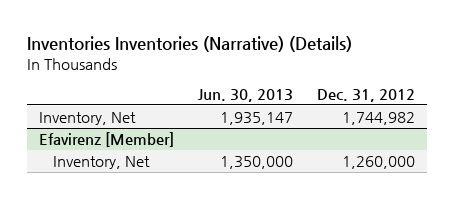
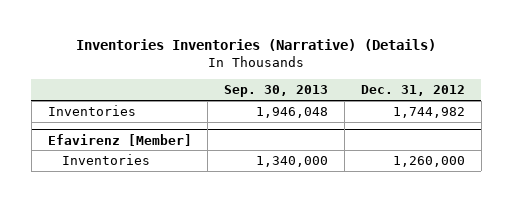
[198,88,294,102] Jun. 30, 2013 -> none
none -> [224,85,329,98] Sep. 30, 2013
[38,112,136,126] Inventory, Net -> [47,104,136,116] Inventories
[52,156,150,170] Inventory, Net -> [61,153,150,165] Inventories

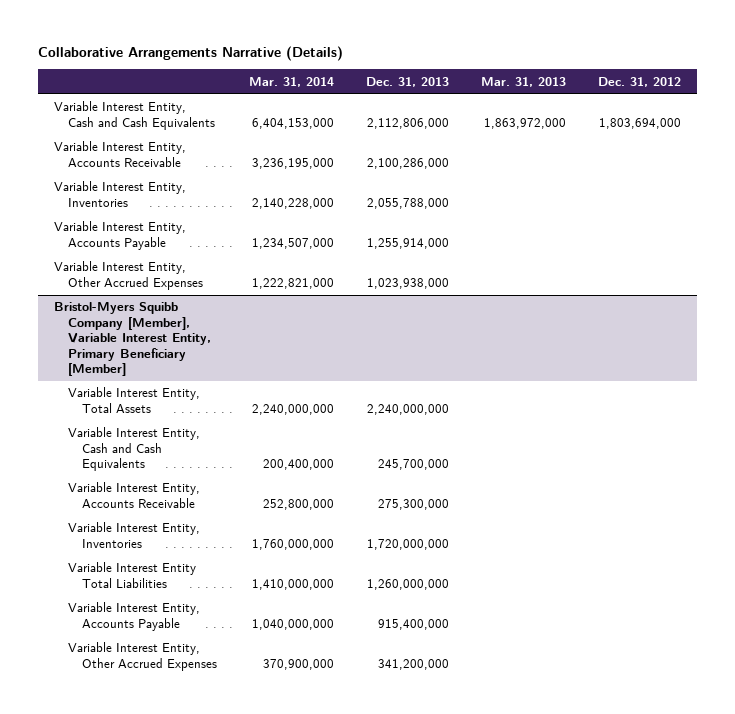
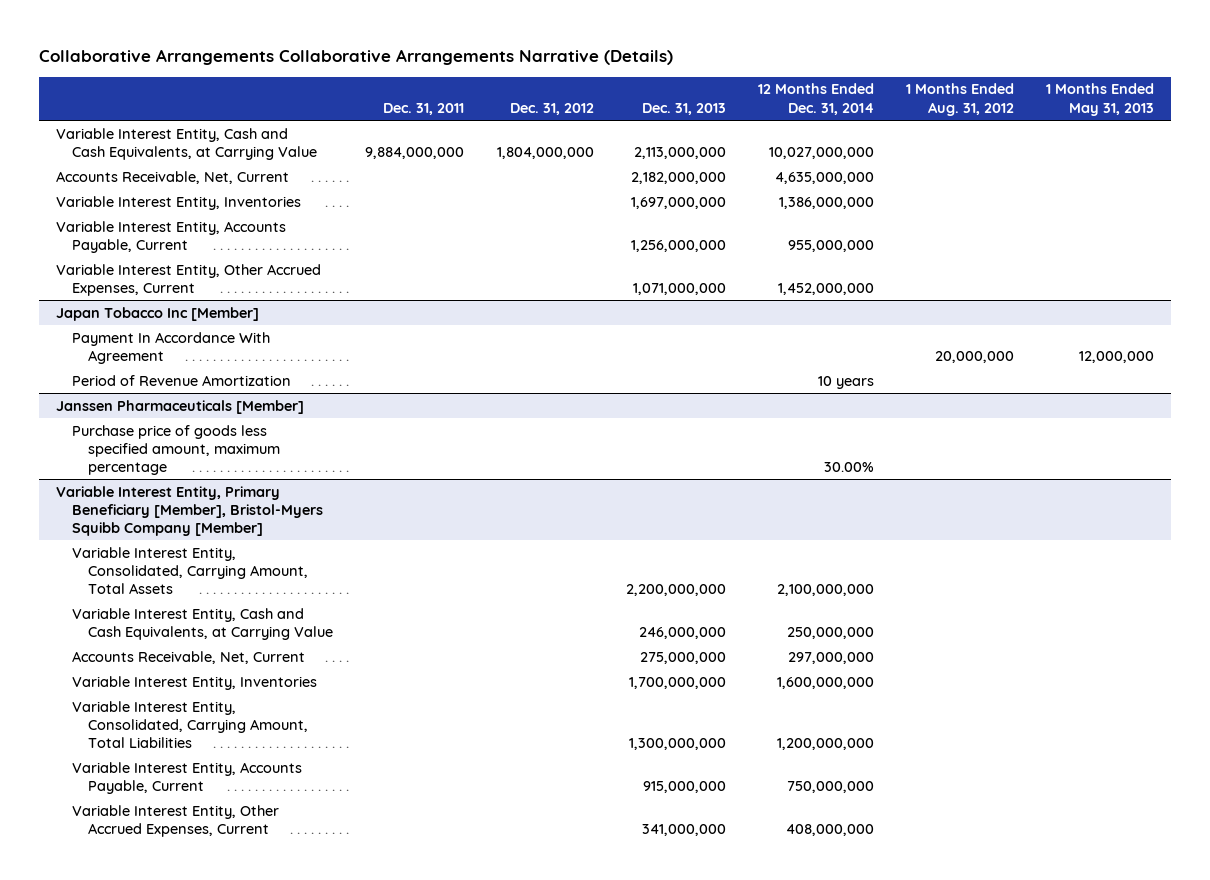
[37,45,343,61] Collaborative Arrangements Narrative (Details) -> [39,49,674,66] Collaborative Arrangements Collaborative Arrangements Narrative (Details)
[248,76,334,87] Mar. 31, 2014 -> none
[480,76,566,87] Mar. 31, 2013 -> none
none -> [383,102,465,115] Dec. 31, 2011
none -> [758,83,875,115] 12 Months Ended Dec. 31, 2014
none -> [906,83,1015,116] 1 Months Ended Aug. 31, 2012
none -> [1046,83,1155,116] 1 Months Ended May 31, 2013
[53,101,215,130] Variable Interest Entity, Cash and Cash Equivalents -> [55,127,317,160] Variable Interest Entity, Cash and Cash Equivalents, at Carrying Value
[366,117,449,129] 2,112,806,000 -> [633,146,726,159] 2,113,000,000
[598,117,681,129] 1,803,694,000 -> [496,146,594,159] 1,804,000,000
[53,141,186,167] Variable Interest Entity, Accounts Receivable -> [55,170,289,184] Accounts Receivable, Net, Current
[366,157,449,169] 2,100,286,000 -> [630,171,726,184] 2,182,000,000
[366,197,449,209] 2,055,788,000 -> [630,196,726,209] 1,697,000,000
[53,221,186,250] Variable Interest Entity, Accounts Payable -> [55,220,286,253] Variable Interest Entity, Accounts Payable, Current
[366,237,449,249] 1,255,914,000 -> [630,239,726,252] 1,256,000,000
[53,261,203,290] Variable Interest Entity, Other Accrued Expenses -> [55,263,321,296] Variable Interest Entity, Other Accrued Expenses, Current
[366,277,449,289] 1,023,938,000 -> [632,282,726,295] 1,071,000,000
none -> [55,306,259,321] Japan Tobacco Inc [Member]
none -> [71,331,270,364] Payment In Accordance With Agreement
none -> [71,374,291,386] Period of Revenue Amortization
none -> [55,399,304,414] Janssen Pharmaceuticals [Member]
none -> [71,424,281,476] Purchase price of goods less specified amount, maximum percentage
[53,302,211,377] Bristol-Myers Squibb Company [Member], Variable Interest Entity, Primary Beneficiary [Member] -> [55,485,323,537] Variable Interest Entity, Primary Beneficiary [Member], Bristol-Myers Squibb Company [Member]
[67,387,200,413] Variable Interest Entity, Total Assets -> [71,546,309,595] Variable Interest Entity, Consolidated, Carrying Amount, Total Assets
[366,403,449,415] 2,240,000,000 -> [625,584,726,597] 2,200,000,000
[67,427,200,472] Variable Interest Entity, Cash and Cash Equivalents -> [71,607,334,640] Variable Interest Entity, Cash and Cash Equivalents, at Carrying Value
[377,459,449,471] 245,700,000 -> [638,626,726,639] 246,000,000
[67,482,200,508] Variable Interest Entity, Accounts Receivable -> [71,650,305,664] Accounts Receivable, Net, Current
[377,498,449,510] 275,300,000 -> [639,651,726,664] 275,000,000
[366,538,449,550] 1,720,000,000 -> [628,676,726,689] 1,700,000,000
[67,562,196,588] Variable Interest Entity Total Liabilities -> [71,700,309,749] Variable Interest Entity, Consolidated, Carrying Amount, Total Liabilities
[366,578,449,590] 1,260,000,000 -> [628,738,726,751] 1,300,000,000
[67,602,200,631] Variable Interest Entity, Accounts Payable -> [71,761,302,794] Variable Interest Entity, Accounts Payable, Current
[377,618,449,630] 915,400,000 -> [642,780,726,793] 915,000,000
[67,642,217,671] Variable Interest Entity, Other Accrued Expenses -> [71,804,279,837] Variable Interest Entity, Other Accrued Expenses, Current
[377,658,449,670] 341,200,000 -> [641,823,726,836] 341,000,000

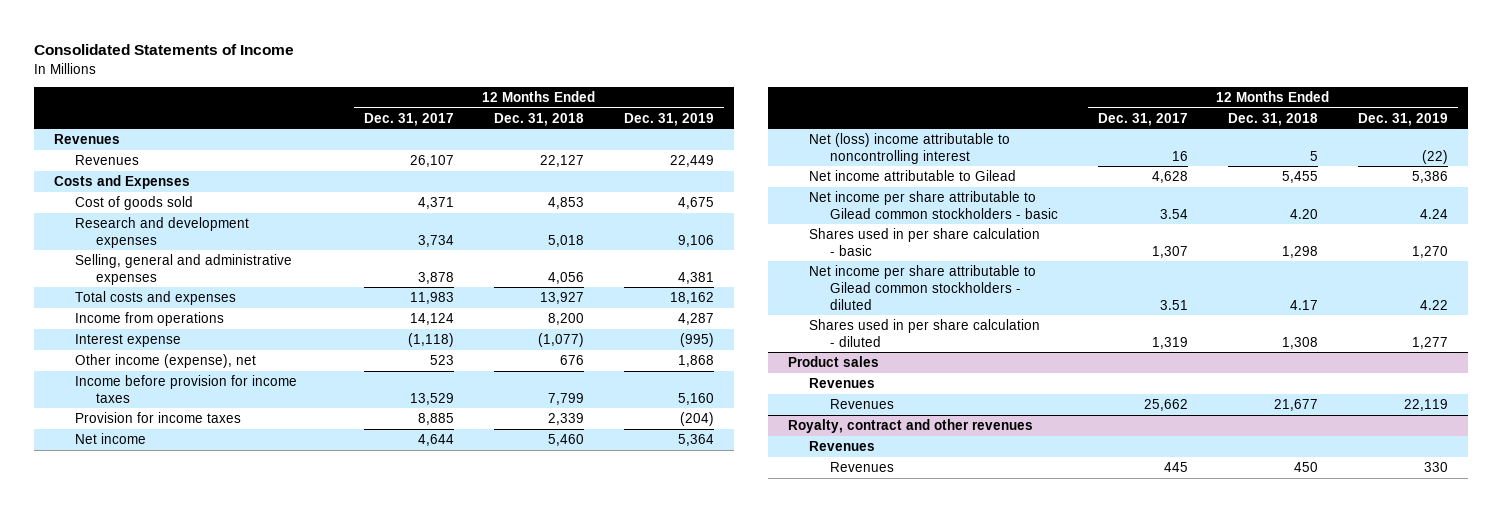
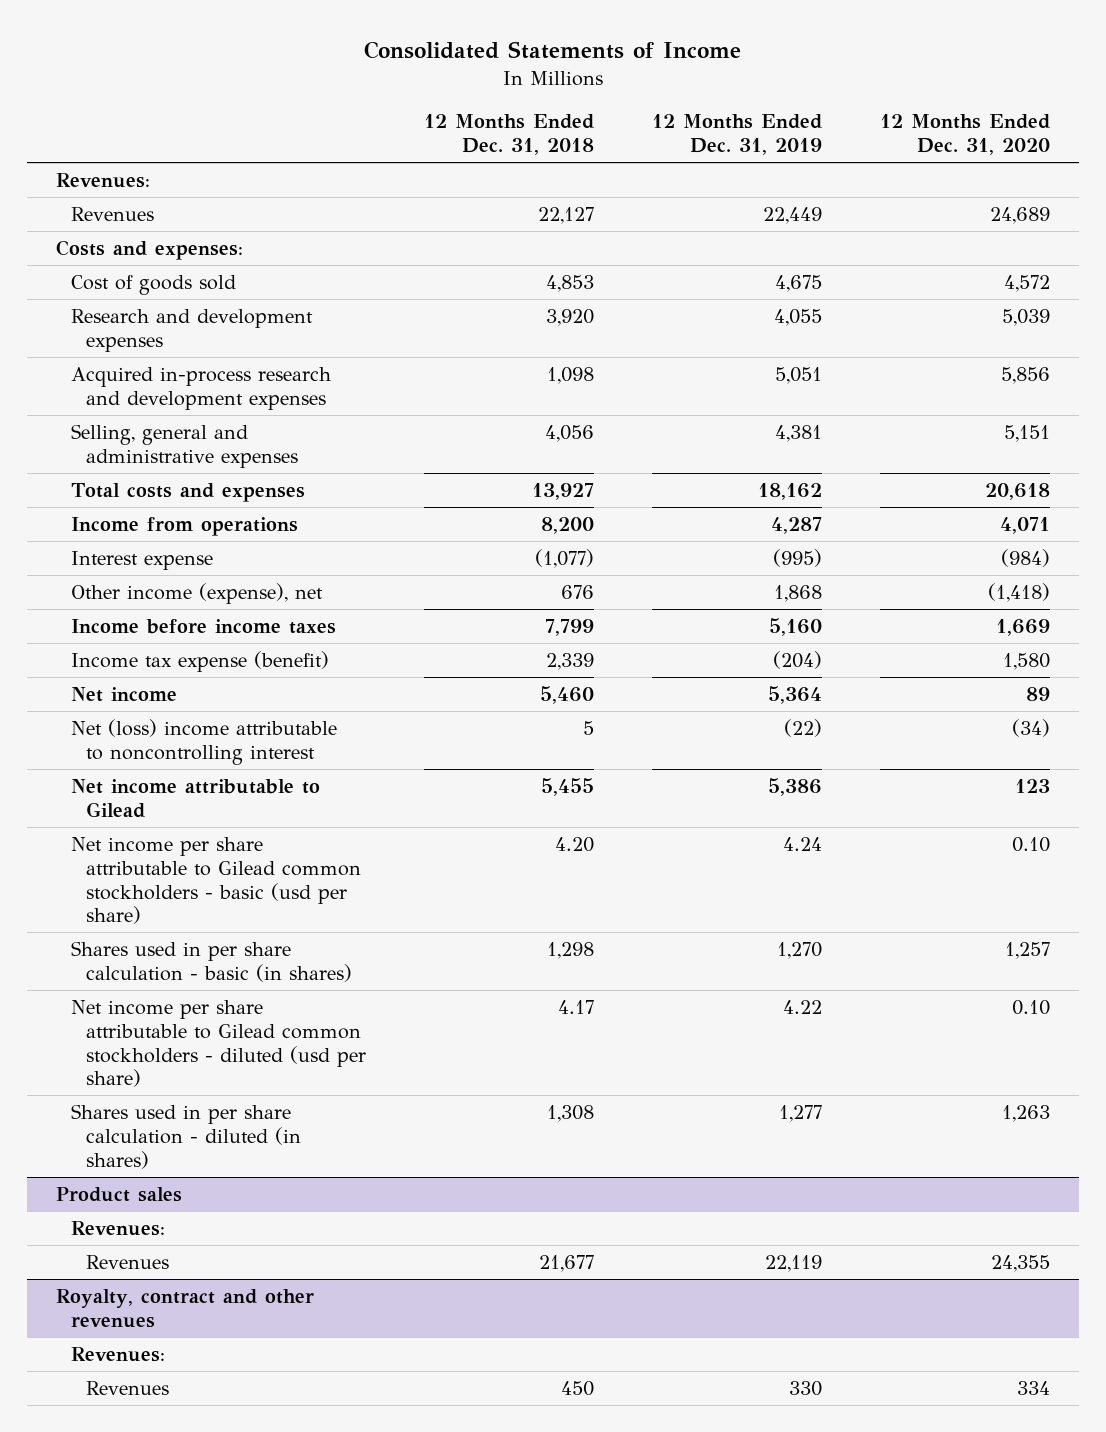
[364,112,455,126] Dec. 31, 2017 -> none
none -> [879,114,1050,156] 12 Months Ended Dec. 31, 2020
[54,133,121,144] Revenues -> [56,172,151,188] Revenues:
[54,174,191,189] Costs and Expenses -> [56,239,244,260] Costs and expenses:
[548,234,585,247] 5,018 -> [545,308,594,326] 3,920
[678,234,715,247] 9,106 -> [773,308,822,326] 4,055
none -> [70,366,331,410] Acquired in-process research and development expenses
[75,374,298,403] Income before provision for income taxes -> [70,618,336,634] Income before income taxes
[75,411,242,423] Provision for income taxes -> [70,650,329,672] Income tax expense (benefit)
[809,190,1058,219] Net income per share attributable to Gilead common stockholders - basic -> [70,836,361,925] Net income per share attributable to Gilead common stockholders - basic (usd per share)
[809,227,1041,256] Shares used in per share calculation - basic -> [70,940,352,982] Shares used in per share calculation - basic (in shares)
[809,264,1037,310] Net income per share attributable to Gilead common stockholders - diluted -> [70,999,366,1088] Net income per share attributable to Gilead common stockholders - diluted (usd per share)
[809,318,1041,347] Shares used in per share calculation - diluted -> [70,1103,301,1169] Shares used in per share calculation - diluted (in shares)
[809,377,876,388] Revenues -> [70,1220,165,1236] Revenues:
[809,440,876,451] Revenues -> [70,1346,165,1362] Revenues:

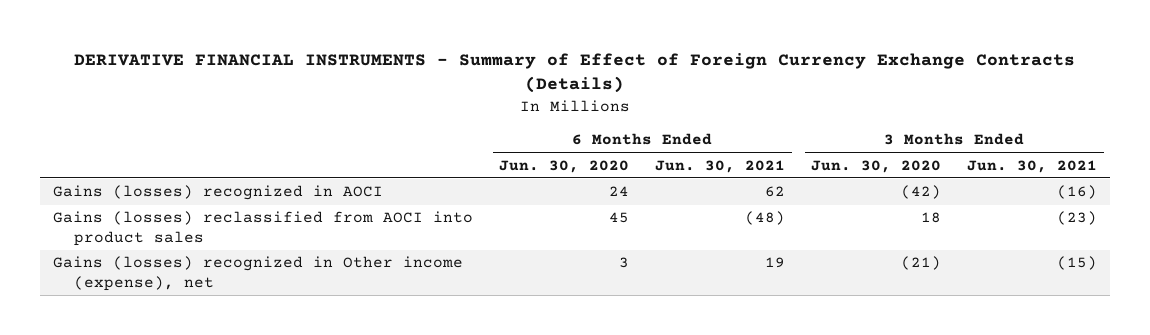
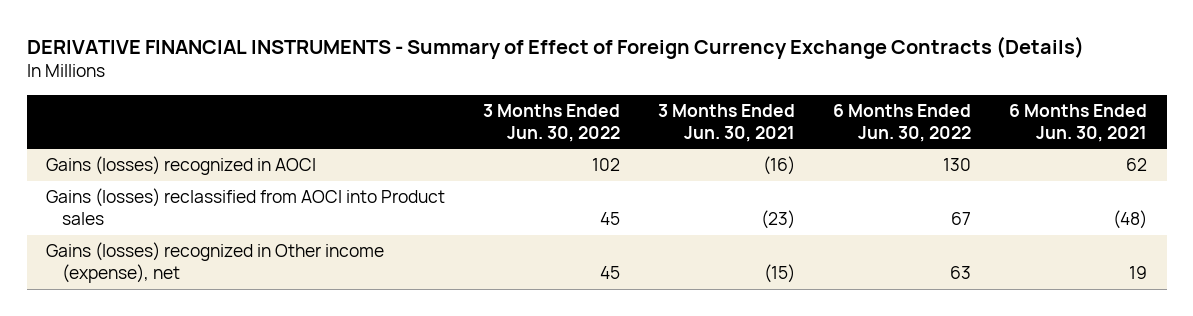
[499,159,630,173] Jun. 30, 2020 -> none
[811,159,942,173] Jun. 30, 2020 -> none
none -> [482,103,620,143] 3 Months Ended Jun. 30, 2022
none -> [833,103,972,143] 6 Months Ended Jun. 30, 2022
[53,211,474,247] Gains (losses) reclassified from AOCI into product sales -> [45,188,445,226] Gains (losses) reclassified from AOCI into Product sales

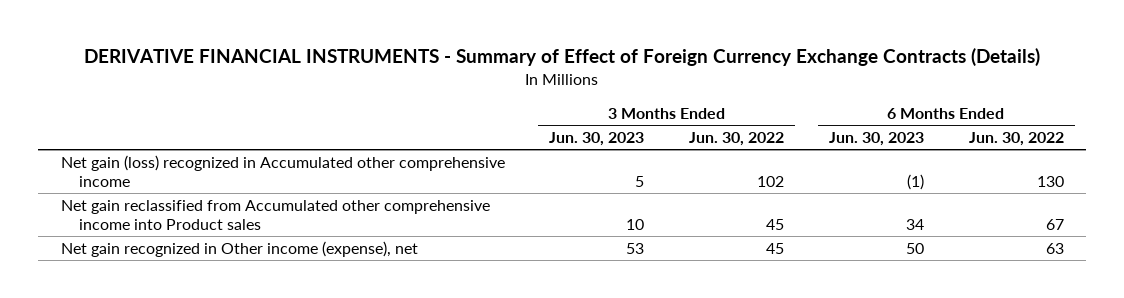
[658,103,796,143] 3 Months Ended Jun. 30, 2021 -> none
[1009,103,1148,143] 6 Months Ended Jun. 30, 2021 -> none
none -> [549,132,645,147] Jun. 30, 2023
none -> [828,132,924,147] Jun. 30, 2023
[45,156,316,176] Gains (losses) recognized in AOCI -> [60,154,505,187] Net gain (loss) recognized in Accumulated other comprehensive income
[45,188,445,226] Gains (losses) reclassified from AOCI into Product sales -> [60,199,490,230] Net gain reclassified from Accumulated other comprehensive income into Product sales
[45,242,384,284] Gains (losses) recognized in Other income (expense), net -> [60,240,418,257] Net gain recognized in Other income (expense), net

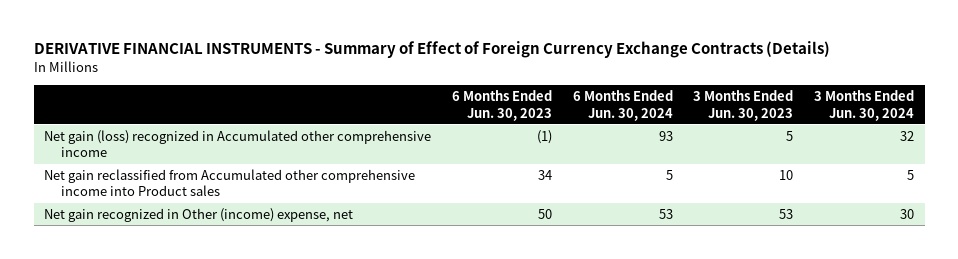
[689,132,785,147] Jun. 30, 2022 -> none
[968,132,1064,147] Jun. 30, 2022 -> none
none -> [572,89,673,121] 6 Months Ended Jun. 30, 2024
none -> [814,89,915,121] 3 Months Ended Jun. 30, 2024
[60,240,418,257] Net gain recognized in Other income (expense), net -> [44,207,354,222] Net gain recognized in Other (income) expense, net

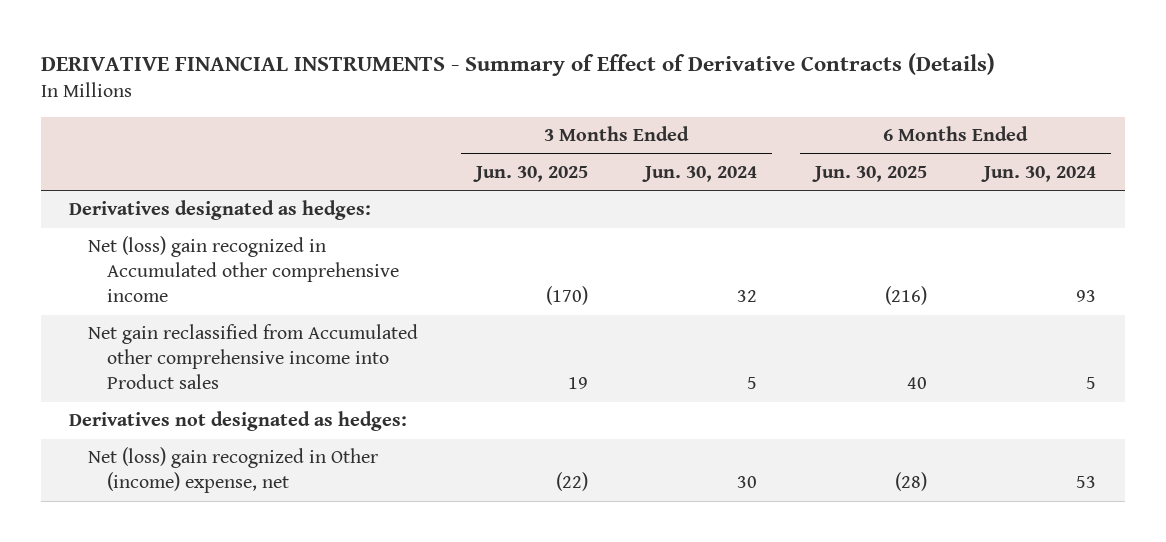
[33,41,830,59] DERIVATIVE FINANCIAL INSTRUMENTS - Summary of Effect of Foreign Currency Exchange Contracts (Details) -> [40,52,995,76] DERIVATIVE FINANCIAL INSTRUMENTS - Summary of Effect of Derivative Contracts (Details)
[451,89,552,121] 6 Months Ended Jun. 30, 2023 -> none
[693,89,794,121] 3 Months Ended Jun. 30, 2023 -> none
none -> [472,166,588,183] Jun. 30, 2025
none -> [811,166,927,183] Jun. 30, 2025
none -> [69,200,372,221] Derivatives designated as hedges:
[44,129,432,158] Net gain (loss) recognized in Accumulated other comprehensive income -> [88,236,399,303] Net (loss) gain recognized in Accumulated other comprehensive income
none -> [69,411,408,432] Derivatives not designated as hedges:
[44,207,354,222] Net gain recognized in Other (income) expense, net -> [88,447,379,494] Net (loss) gain recognized in Other (income) expense, net

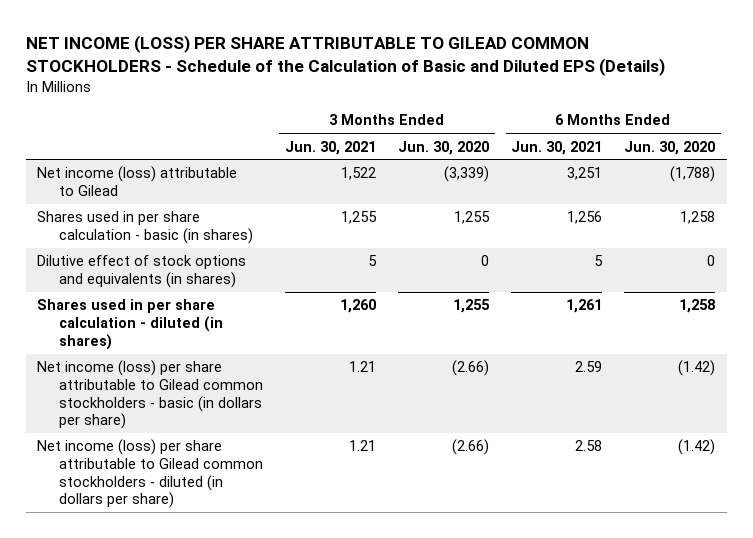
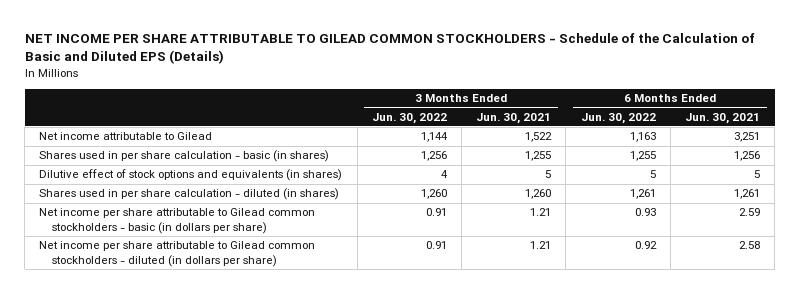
[26,35,666,77] NET INCOME (LOSS) PER SHARE ATTRIBUTABLE TO GILEAD COMMON STOCKHOLDERS - Schedule of the Calculation of Basic and Diluted EPS (Details) -> [24,32,755,65] NET INCOME PER SHARE ATTRIBUTABLE TO GILEAD COMMON STOCKHOLDERS - Schedule of the Calculation of Basic and Diluted EPS (Details)
[398,140,490,155] Jun. 30, 2020 -> none
[624,140,716,155] Jun. 30, 2020 -> none
none -> [371,112,447,124] Jun. 30, 2022
none -> [580,112,656,124] Jun. 30, 2022
[37,166,238,197] Net income (loss) attributable to Gilead -> [39,132,213,141] Net income attributable to Gilead
[37,360,263,430] Net income (loss) per share attributable to Gilead common stockholders - basic (in dollars per share) -> [39,208,316,234] Net income per share attributable to Gilead common stockholders - basic (in dollars per share)
[37,439,263,509] Net income (loss) per share attributable to Gilead common stockholders - diluted (in dollars per share) -> [39,241,316,267] Net income per share attributable to Gilead common stockholders - diluted (in dollars per share)

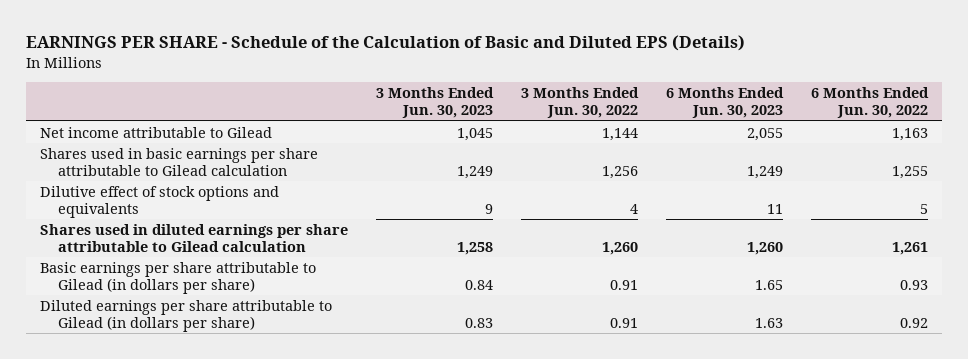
[24,32,755,65] NET INCOME PER SHARE ATTRIBUTABLE TO GILEAD COMMON STOCKHOLDERS - Schedule of the Calculation of Basic and Diluted EPS (Details) -> [26,35,746,52] EARNINGS PER SHARE - Schedule of the Calculation of Basic and Diluted EPS (Details)
[476,112,552,124] Jun. 30, 2021 -> none
[684,112,760,124] Jun. 30, 2021 -> none
none -> [376,87,495,119] 3 Months Ended Jun. 30, 2023
none -> [666,87,785,119] 6 Months Ended Jun. 30, 2023
[39,150,330,163] Shares used in per share calculation - basic (in shares) -> [40,147,319,176] Shares used in basic earnings per share attributable to Gilead calculation
[39,169,343,182] Dilutive effect of stock options and equivalents (in shares) -> [40,185,280,218] Dilutive effect of stock options and equivalents
[39,188,340,201] Shares used in per share calculation - diluted (in shares) -> [40,223,349,252] Shares used in diluted earnings per share attributable to Gilead calculation
[39,208,316,234] Net income per share attributable to Gilead common stockholders - basic (in dollars per share) -> [40,261,317,294] Basic earnings per share attributable to Gilead (in dollars per share)
[39,241,316,267] Net income per share attributable to Gilead common stockholders - diluted (in dollars per share) -> [40,299,333,332] Diluted earnings per share attributable to Gilead (in dollars per share)

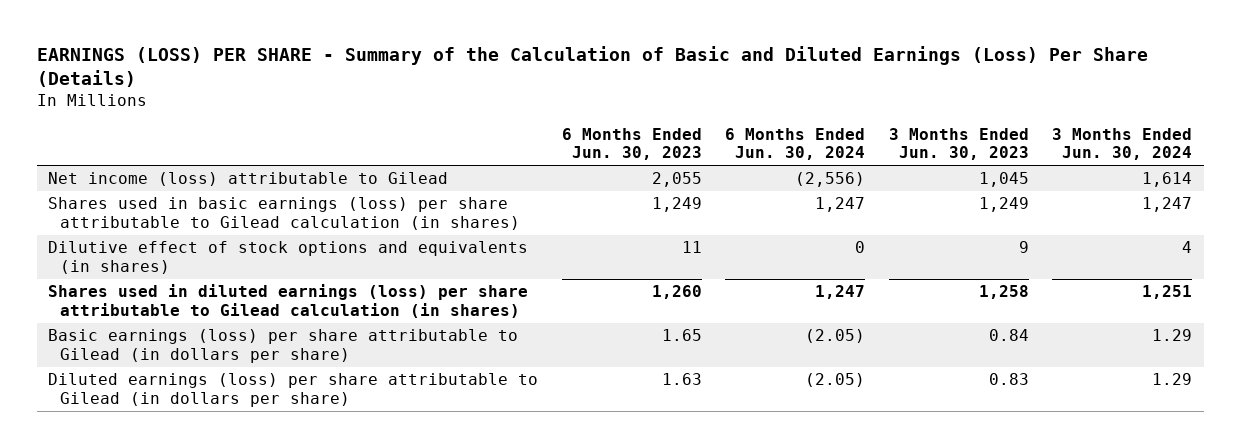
[26,35,746,52] EARNINGS PER SHARE - Schedule of the Calculation of Basic and Diluted EPS (Details) -> [36,45,1148,87] EARNINGS (LOSS) PER SHARE - Summary of the Calculation of Basic and Diluted Earnings (Loss) Per Share (Details)
[521,87,640,119] 3 Months Ended Jun. 30, 2022 -> none
[811,87,930,119] 6 Months Ended Jun. 30, 2022 -> none
none -> [725,127,866,161] 6 Months Ended Jun. 30, 2024
none -> [1052,127,1193,161] 3 Months Ended Jun. 30, 2024
[40,126,273,138] Net income attributable to Gilead -> [48,172,449,187] Net income (loss) attributable to Gilead
[40,147,319,176] Shares used in basic earnings per share attributable to Gilead calculation -> [48,197,521,230] Shares used in basic earnings (loss) per share attributable to Gilead calculation (in shares)
[40,185,280,218] Dilutive effect of stock options and equivalents -> [48,241,529,274] Dilutive effect of stock options and equivalents (in shares)
[40,223,349,252] Shares used in diluted earnings per share attributable to Gilead calculation -> [48,284,529,318] Shares used in diluted earnings (loss) per share attributable to Gilead calculation (in shares)
[40,261,317,294] Basic earnings per share attributable to Gilead (in dollars per share) -> [48,329,519,363] Basic earnings (loss) per share attributable to Gilead (in dollars per share)
[40,299,333,332] Diluted earnings per share attributable to Gilead (in dollars per share) -> [48,373,539,407] Diluted earnings (loss) per share attributable to Gilead (in dollars per share)

